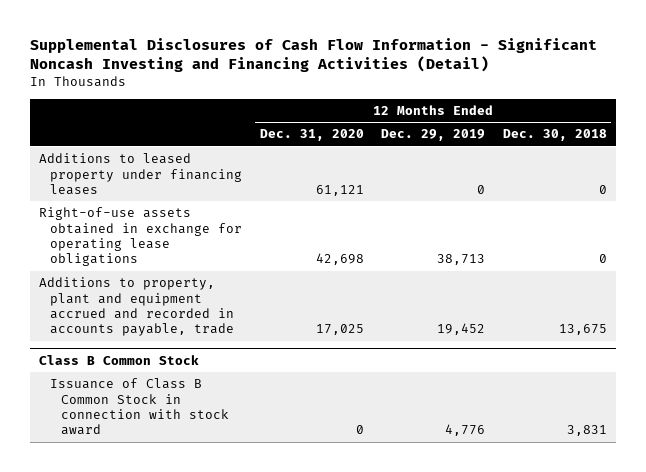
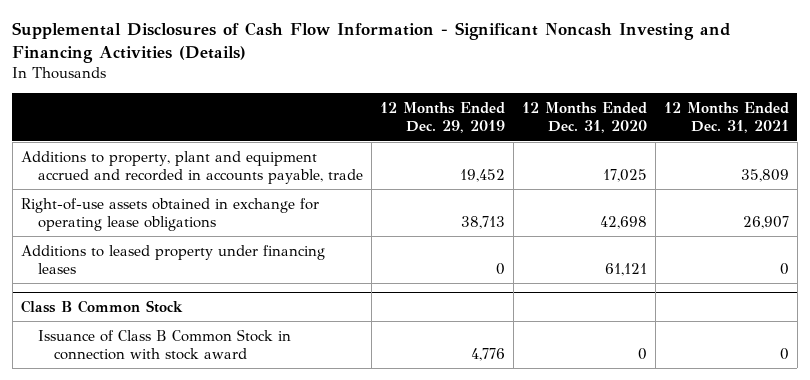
[30,37,598,73] Supplemental Disclosures of Cash Flow Information - Significant Noncash Investing and Financing Activities (Detail) -> [12,22,732,64] Supplemental Disclosures of Cash Flow Information - Significant Noncash Investing and Financing Activities (Details)
[502,129,607,142] Dec. 30, 2018 -> none
none -> [663,101,789,134] 12 Months Ended Dec. 31, 2021
[38,207,243,267] Right-of-use assets obtained in exchange for operating lease obligations -> [20,197,319,232] Right-of-use assets obtained in exchange for operating lease obligations
[38,153,243,195] Additions to leased property under financing leases -> [20,244,325,275] Additions to leased property under financing leases

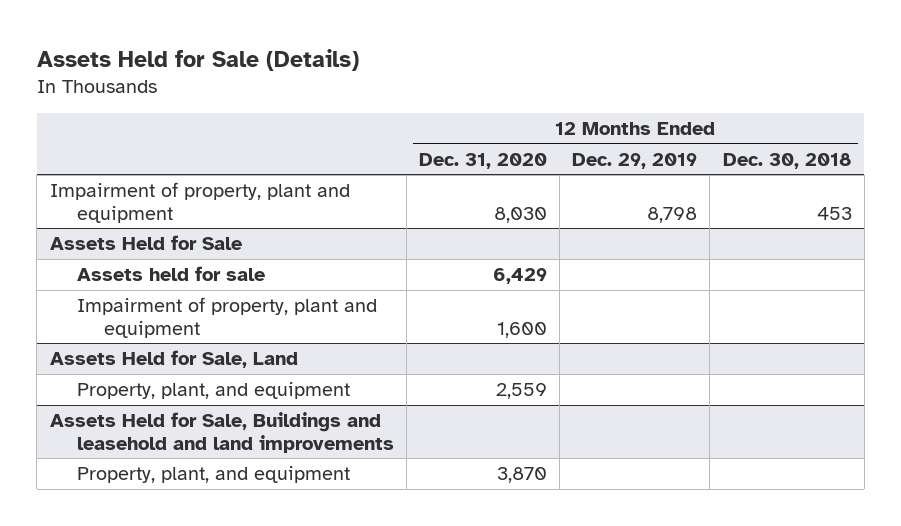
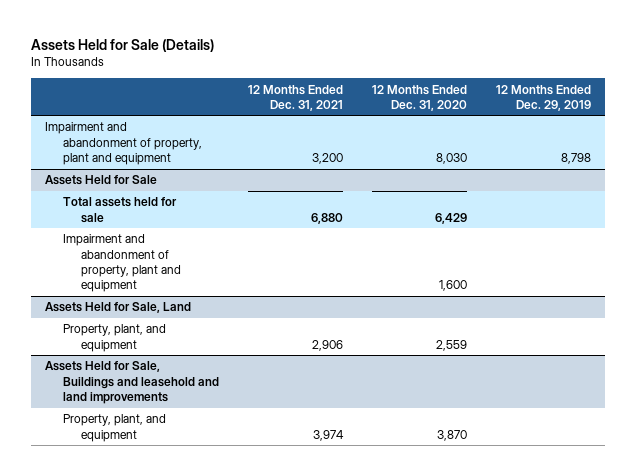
[722,152,852,169] Dec. 30, 2018 -> none
none -> [248,84,344,111] 12 Months Ended Dec. 31, 2021
[49,181,350,223] Impairment of property, plant and equipment -> [45,122,203,165] Impairment and abandonment of property, plant and equipment
[76,265,265,281] Assets held for sale -> [63,197,178,223] Total assets held for sale
[76,296,377,338] Impairment of property, plant and equipment -> [63,234,182,293] Impairment and abandonment of property, plant and equipment

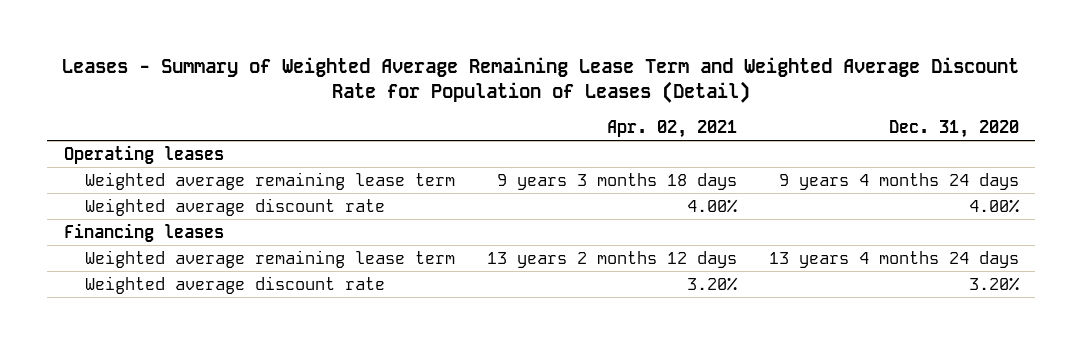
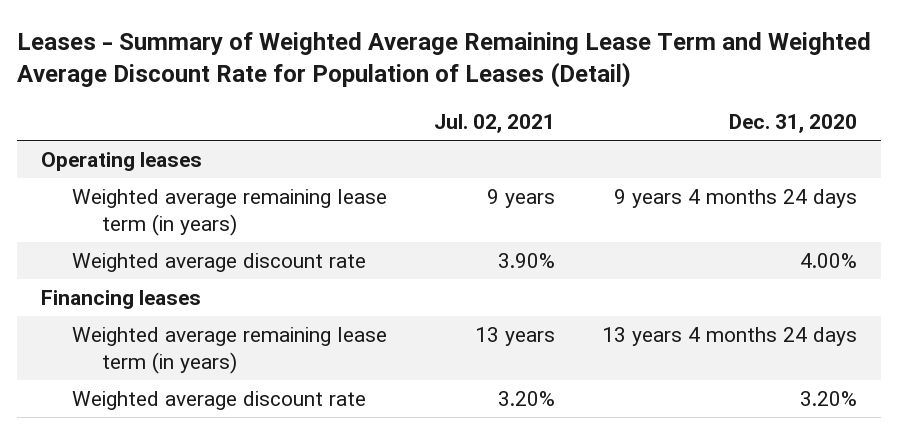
[606,120,737,139] Apr. 02, 2021 -> none
none -> [434,113,556,133] Jul. 02, 2021
[84,171,455,190] Weighted average remaining lease term -> [71,189,387,237] Weighted average remaining lease term (in years)
[84,249,455,268] Weighted average remaining lease term -> [71,327,387,375] Weighted average remaining lease term (in years)

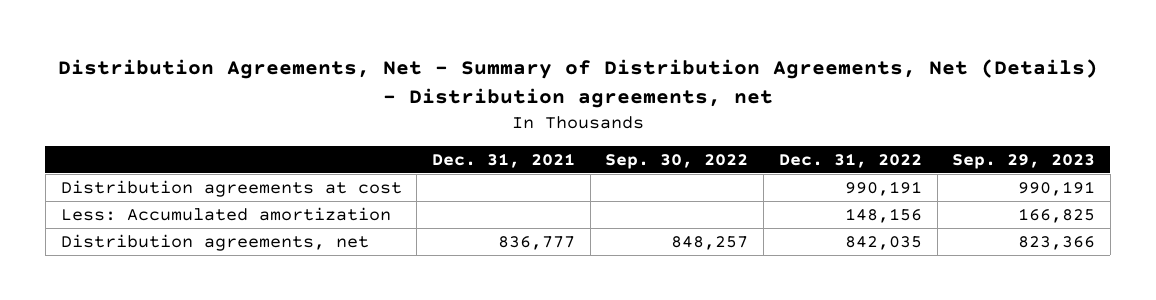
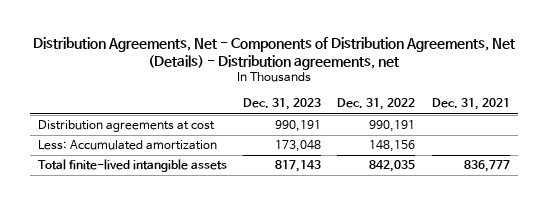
[57,59,1098,108] Distribution Agreements, Net - Summary of Distribution Agreements, Net (Details) - Distribution agreements, net -> [32,36,515,70] Distribution Agreements, Net - Components of Distribution Agreements, Net (Details) - Distribution agreements, net
[605,153,749,169] Sep. 30, 2022 -> none
[952,153,1096,169] Sep. 29, 2023 -> none
none -> [243,98,322,111] Dec. 31, 2023
[60,233,369,251] Distribution agreements, net -> [37,159,227,173] Total finite-lived intangible assets

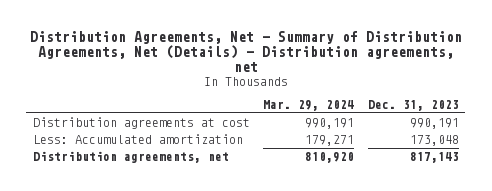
[32,36,515,70] Distribution Agreements, Net - Components of Distribution Agreements, Net (Details) - Distribution agreements, net -> [29,30,462,73] Distribution Agreements, Net - Summary of Distribution Agreements, Net (Details) - Distribution agreements, net
[337,98,416,111] Dec. 31, 2022 -> none
[431,98,510,111] Dec. 31, 2021 -> none
none -> [263,99,355,111] Mar. 29, 2024
[37,159,227,173] Total finite-lived intangible assets -> [32,151,229,164] Distribution agreements, net

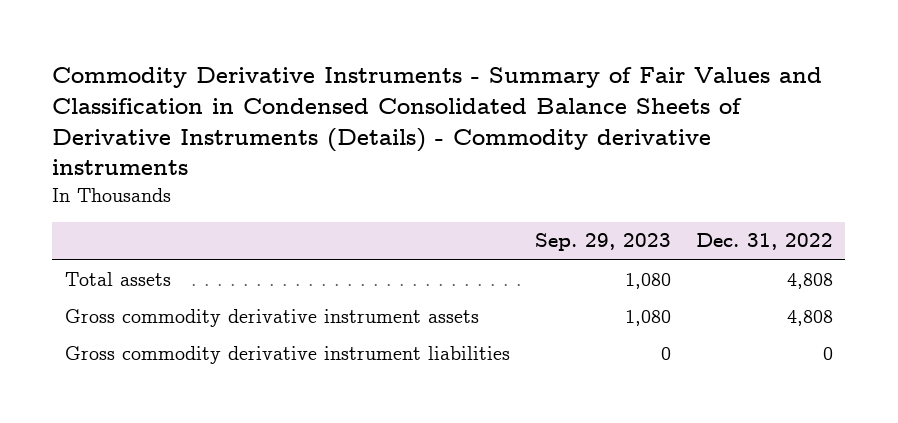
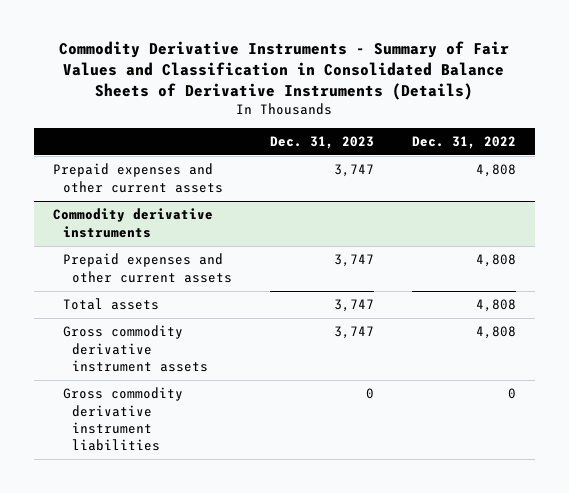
[52,67,823,176] Commodity Derivative Instruments - Summary of Fair Values and Classification in Condensed Consolidated Balance Sheets of Derivative Instruments (Details) - Commodity derivative instruments -> [59,41,510,101] Commodity Derivative Instruments - Summary of Fair Values and Classification in Consolidated Balance Sheets of Derivative Instruments (Details)
[534,233,671,252] Sep. 29, 2023 -> none
none -> [270,136,375,150] Dec. 31, 2023
none -> [52,163,223,193] Prepaid expenses and other current assets
none -> [52,208,213,238] Commodity derivative instruments
none -> [62,253,233,283] Prepaid expenses and other current assets

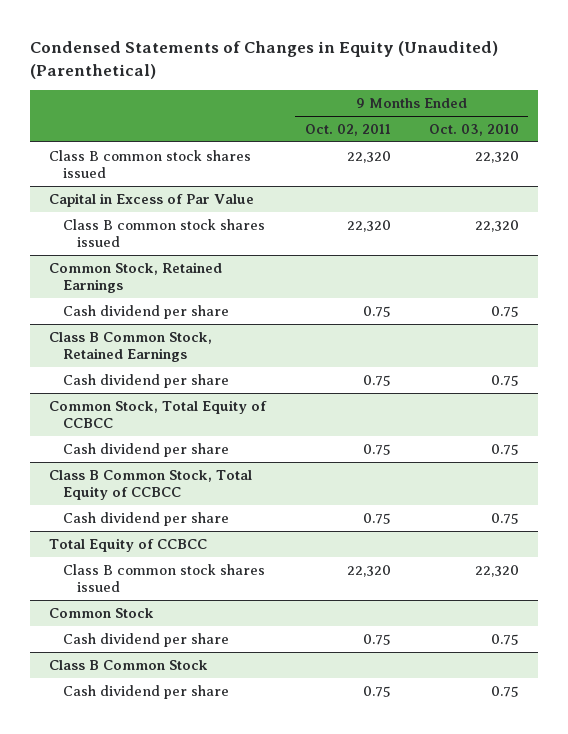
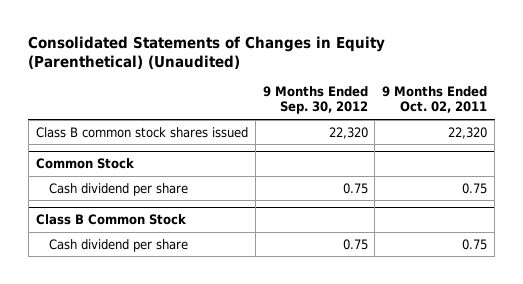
[30,40,499,79] Condensed Statements of Changes in Equity (Unaudited) (Parenthetical) -> [28,35,386,69] Consolidated Statements of Changes in Equity (Parenthetical) (Unaudited)
[428,123,519,136] Oct. 03, 2010 -> none
none -> [262,85,368,115] 9 Months Ended Sep. 30, 2012
[49,192,255,207] Capital in Excess of Par Value -> none
[63,218,266,248] Class B common stock shares issued -> none
[49,261,223,294] Common Stock, Retained Earnings -> none
[63,304,230,319] Cash dividend per share -> none
[49,331,213,363] Class B Common Stock, Retained Earnings -> none
[63,373,230,388] Cash dividend per share -> none
[49,399,268,429] Common Stock, Total Equity of CCBCC -> none
[63,442,230,457] Cash dividend per share -> none
[49,469,253,501] Class B Common Stock, Total Equity of CCBCC -> none
[63,511,230,526] Cash dividend per share -> none
[49,537,208,552] Total Equity of CCBCC -> none
[63,563,266,593] Class B common stock shares issued -> none

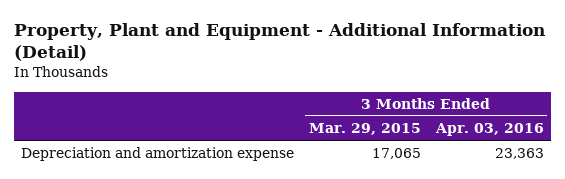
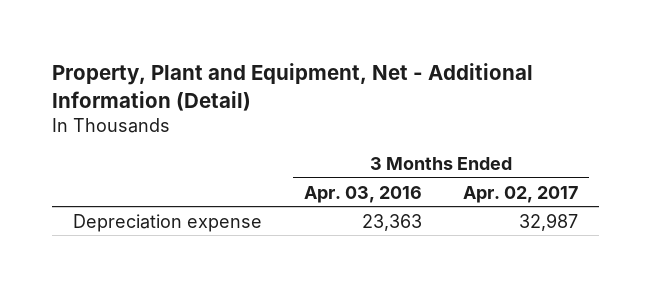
[14,23,546,62] Property, Plant and Equipment - Additional Information (Detail) -> [52,62,534,111] Property, Plant and Equipment, Net - Additional Information (Detail)
[309,123,422,136] Mar. 29, 2015 -> none
none -> [463,185,579,203] Apr. 02, 2017
[21,147,295,162] Depreciation and amortization expense -> [72,213,262,232] Depreciation expense

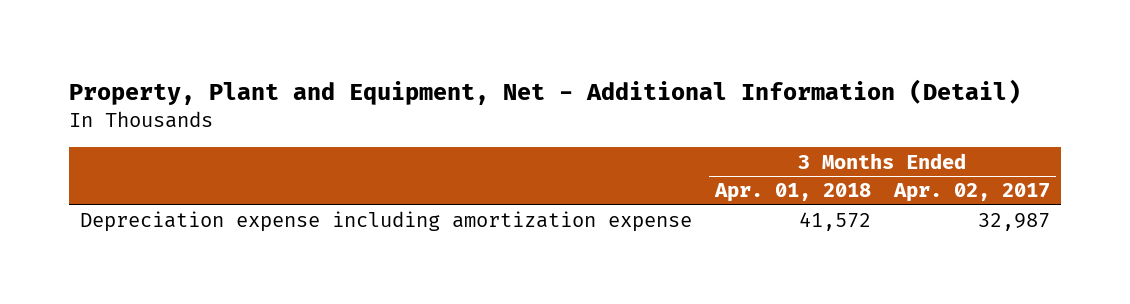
[303,185,422,203] Apr. 03, 2016 -> none
none -> [714,183,872,203] Apr. 01, 2018
[72,213,262,232] Depreciation expense -> [80,211,693,233] Depreciation expense including amortization expense

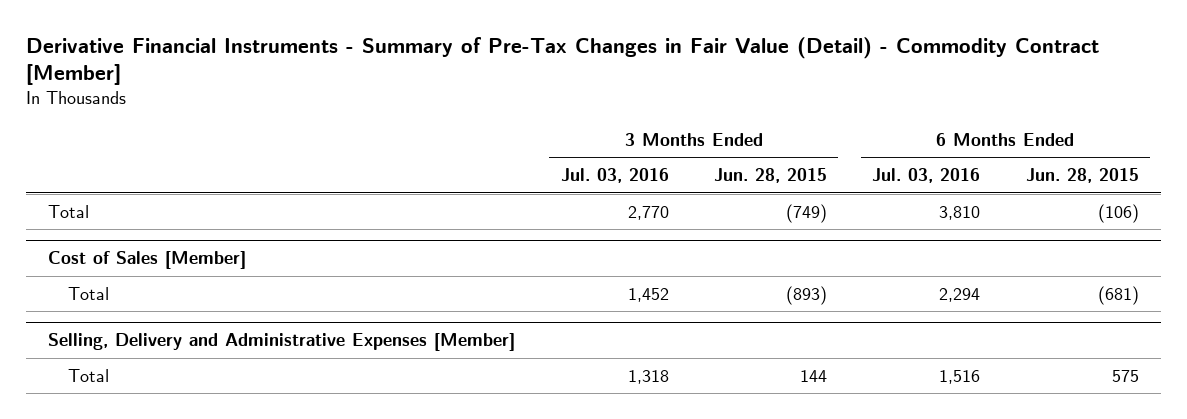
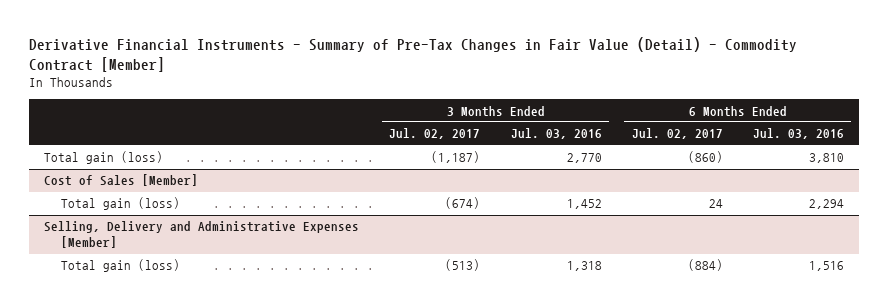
[713,168,827,184] Jun. 28, 2015 -> none
[1025,168,1139,184] Jun. 28, 2015 -> none
none -> [389,128,481,140] Jul. 02, 2017
none -> [631,128,723,140] Jul. 02, 2017
[48,204,90,218] Total -> [44,151,164,165] Total gain (loss)
[67,286,109,300] Total -> [60,197,180,211] Total gain (loss)
[67,368,109,382] Total -> [60,259,180,273] Total gain (loss)

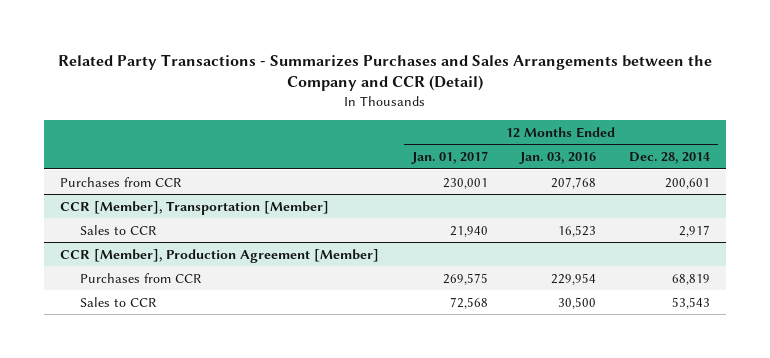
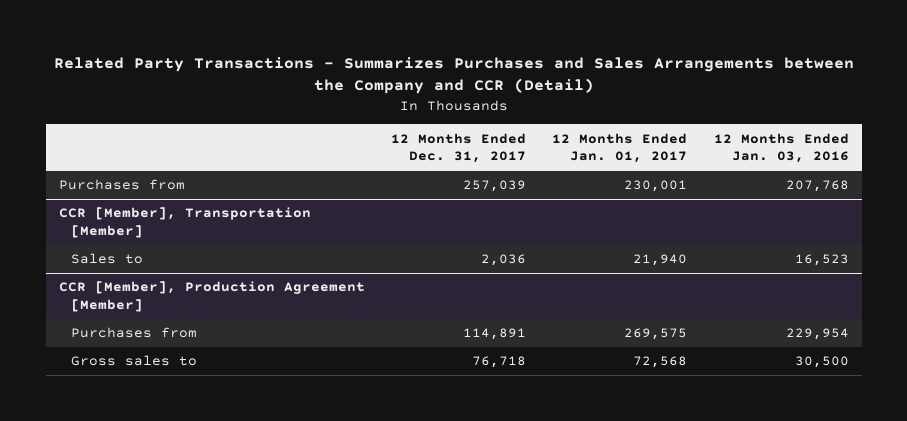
[628,152,710,165] Dec. 28, 2014 -> none
none -> [391,132,527,164] 12 Months Ended Dec. 31, 2017
[60,176,183,187] Purchases from CCR -> [58,179,185,191] Purchases from
[79,224,157,235] Sales to CCR -> [71,253,144,265] Sales to
[79,272,202,283] Purchases from CCR -> [71,327,198,339] Purchases from
[79,296,157,307] Sales to CCR -> [71,355,198,367] Gross sales to

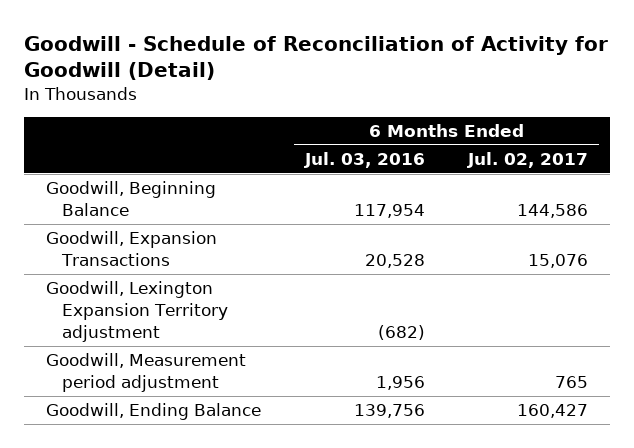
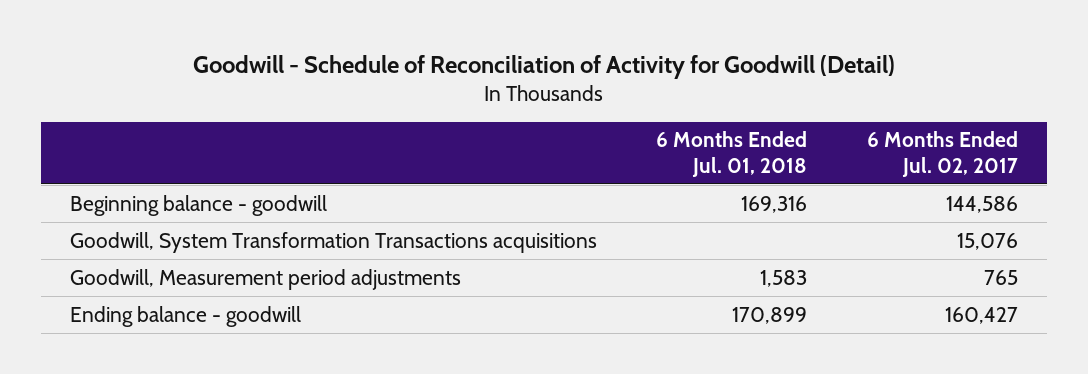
[303,152,425,169] Jul. 03, 2016 -> none
none -> [656,131,808,177] 6 Months Ended Jul. 01, 2018
[46,281,228,342] Goodwill, Lexington Expansion Territory adjustment -> none
[46,181,217,216] Goodwill, Beginning Balance -> [70,194,328,216] Beginning balance - goodwill
[46,231,218,266] Goodwill, Expansion Transactions -> [70,231,598,253] Goodwill, System Transformation Transactions acquisitions
[46,353,247,392] Goodwill, Measurement period adjustment -> [70,268,462,290] Goodwill, Measurement period adjustments
[46,403,262,421] Goodwill, Ending Balance -> [70,305,302,327] Ending balance - goodwill

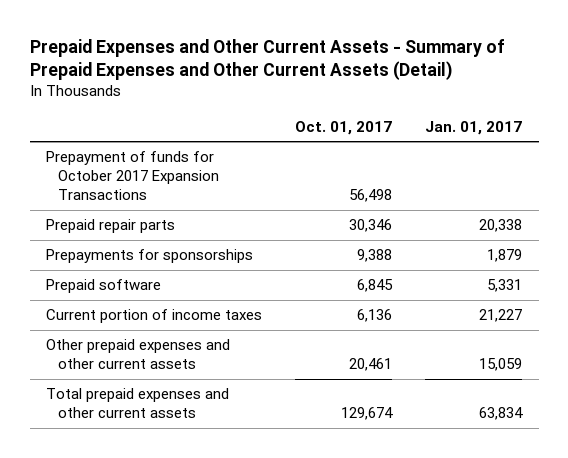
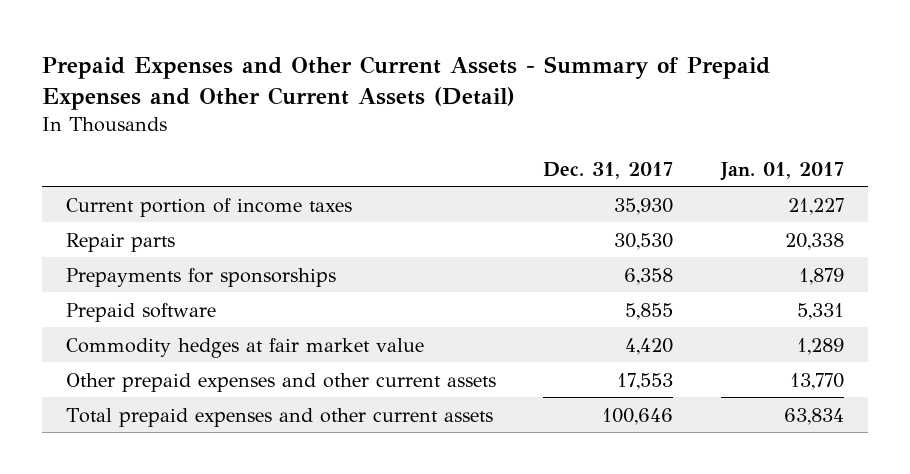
[295,120,393,135] Oct. 01, 2017 -> none
none -> [543,161,674,179] Dec. 31, 2017
[46,151,219,200] Prepayment of funds for October 2017 Expansion Transactions -> none
[46,309,263,324] Current portion of income taxes -> [65,197,352,217] Current portion of income taxes
[46,219,176,234] Prepaid repair parts -> [65,232,175,252] Repair parts
none -> [65,337,424,358] Commodity hedges at fair market value
[479,358,523,372] 15,059 -> [789,372,844,390] 13,770

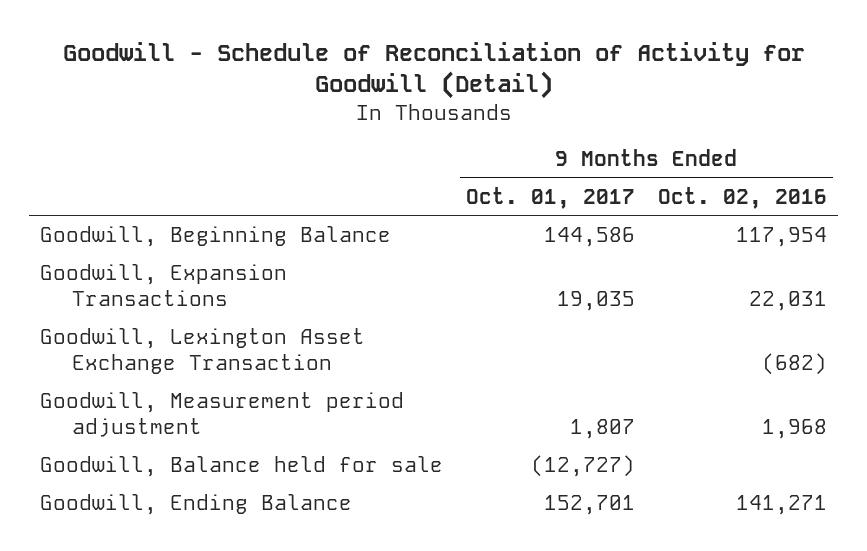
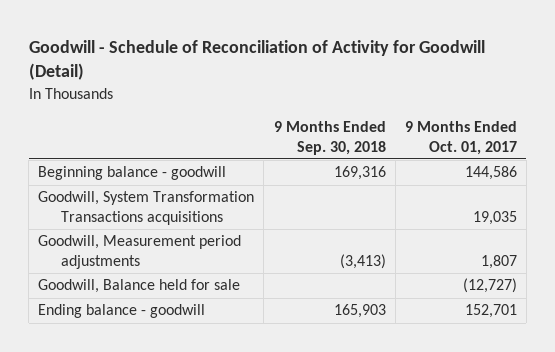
[657,186,827,209] Oct. 02, 2016 -> none
none -> [273,120,386,155] 9 Months Ended Sep. 30, 2018
[40,328,366,375] Goodwill, Lexington Asset Exchange Transaction -> none
[40,226,392,248] Goodwill, Beginning Balance -> [38,166,227,181] Beginning balance - goodwill
[40,264,288,307] Goodwill, Expansion Transactions -> [38,191,255,226] Goodwill, System Transformation Transactions acquisitions
[40,392,405,438] Goodwill, Measurement period adjustment -> [38,235,242,270] Goodwill, Measurement period adjustments
[40,494,353,516] Goodwill, Ending Balance -> [38,304,206,319] Ending balance - goodwill

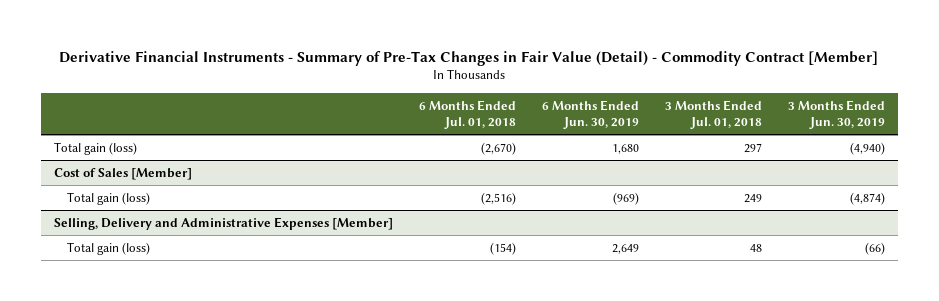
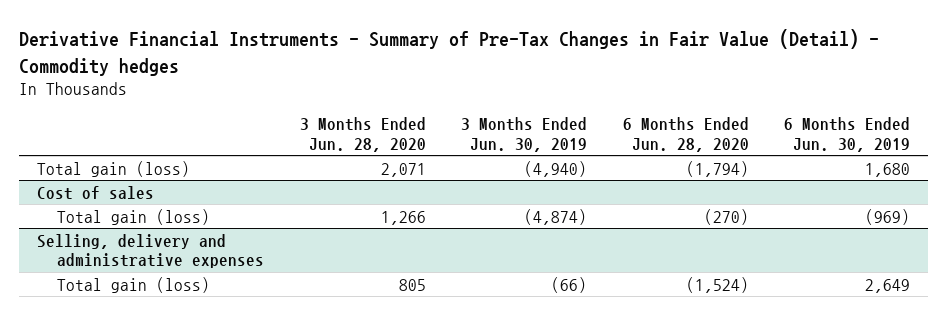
[59,50,879,66] Derivative Financial Instruments - Summary of Pre-Tax Changes in Fair Value (Detail) - Commodity Contract [Member] -> [18,29,879,76] Derivative Financial Instruments - Summary of Pre-Tax Changes in Fair Value (Detail) - Commodity hedges
[418,99,516,130] 6 Months Ended Jul. 01, 2018 -> none
[664,99,762,130] 3 Months Ended Jul. 01, 2018 -> none
none -> [299,116,426,152] 3 Months Ended Jun. 28, 2020
none -> [622,116,749,152] 6 Months Ended Jun. 28, 2020
[53,167,192,180] Cost of Sales [Member] -> [36,185,154,200] Cost of sales
[53,216,393,230] Selling, Delivery and Administrative Expenses [Member] -> [36,233,265,269] Selling, delivery and administrative expenses

